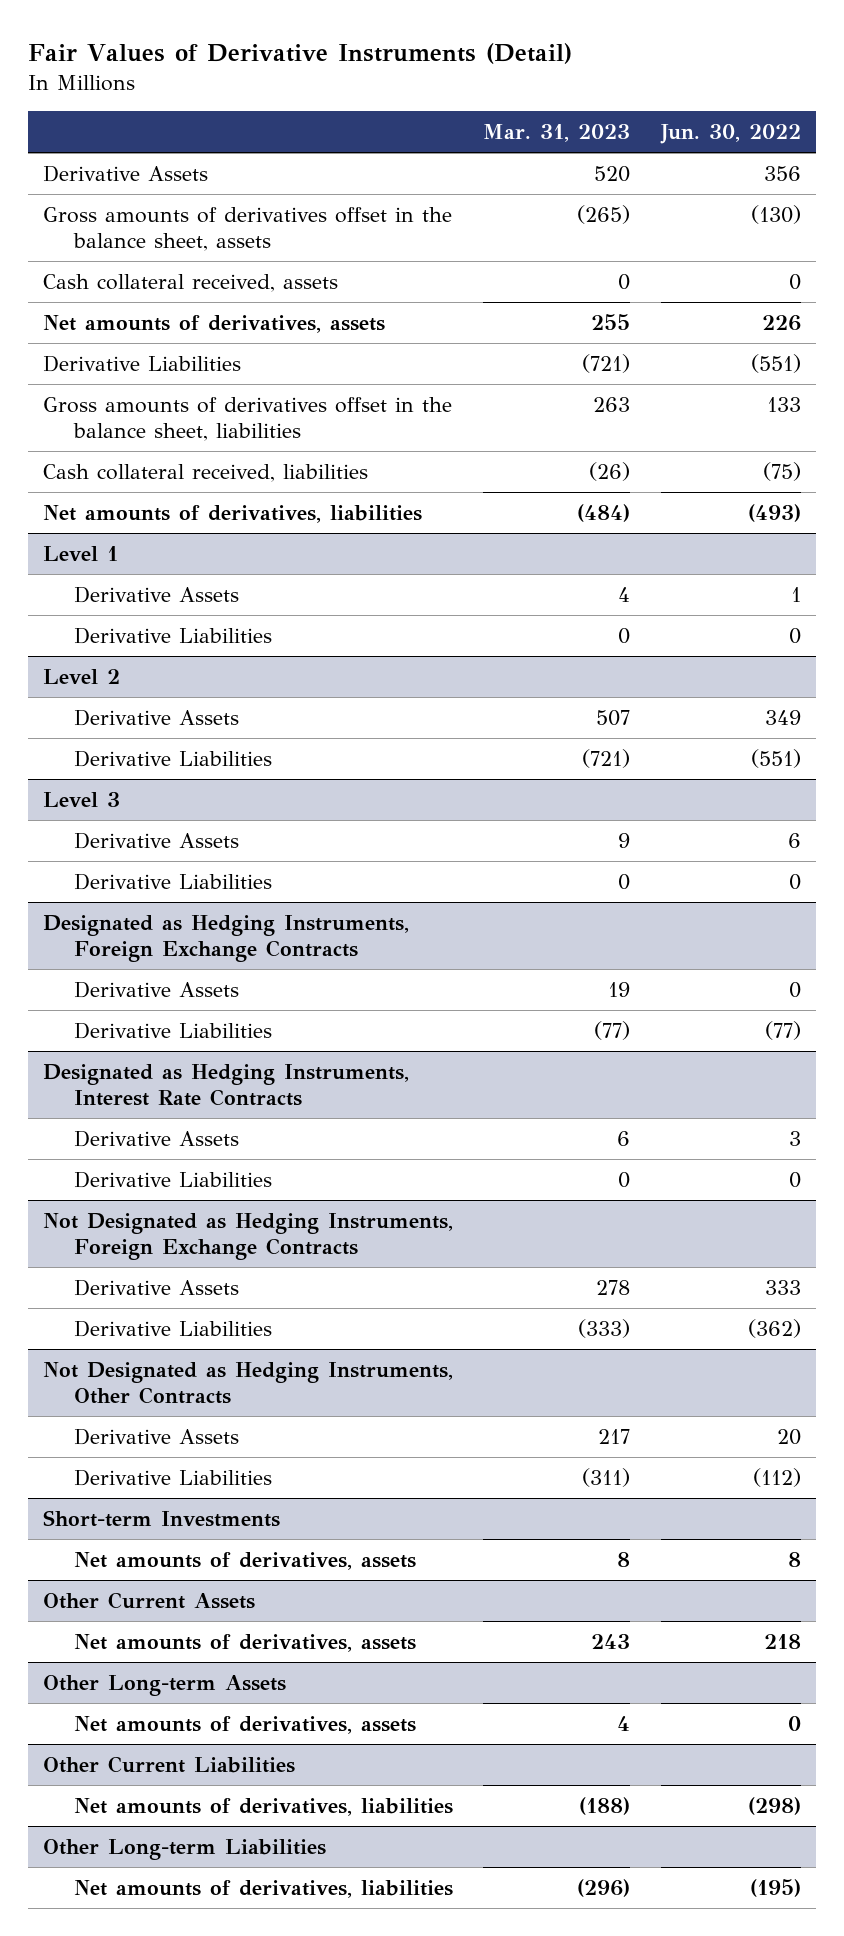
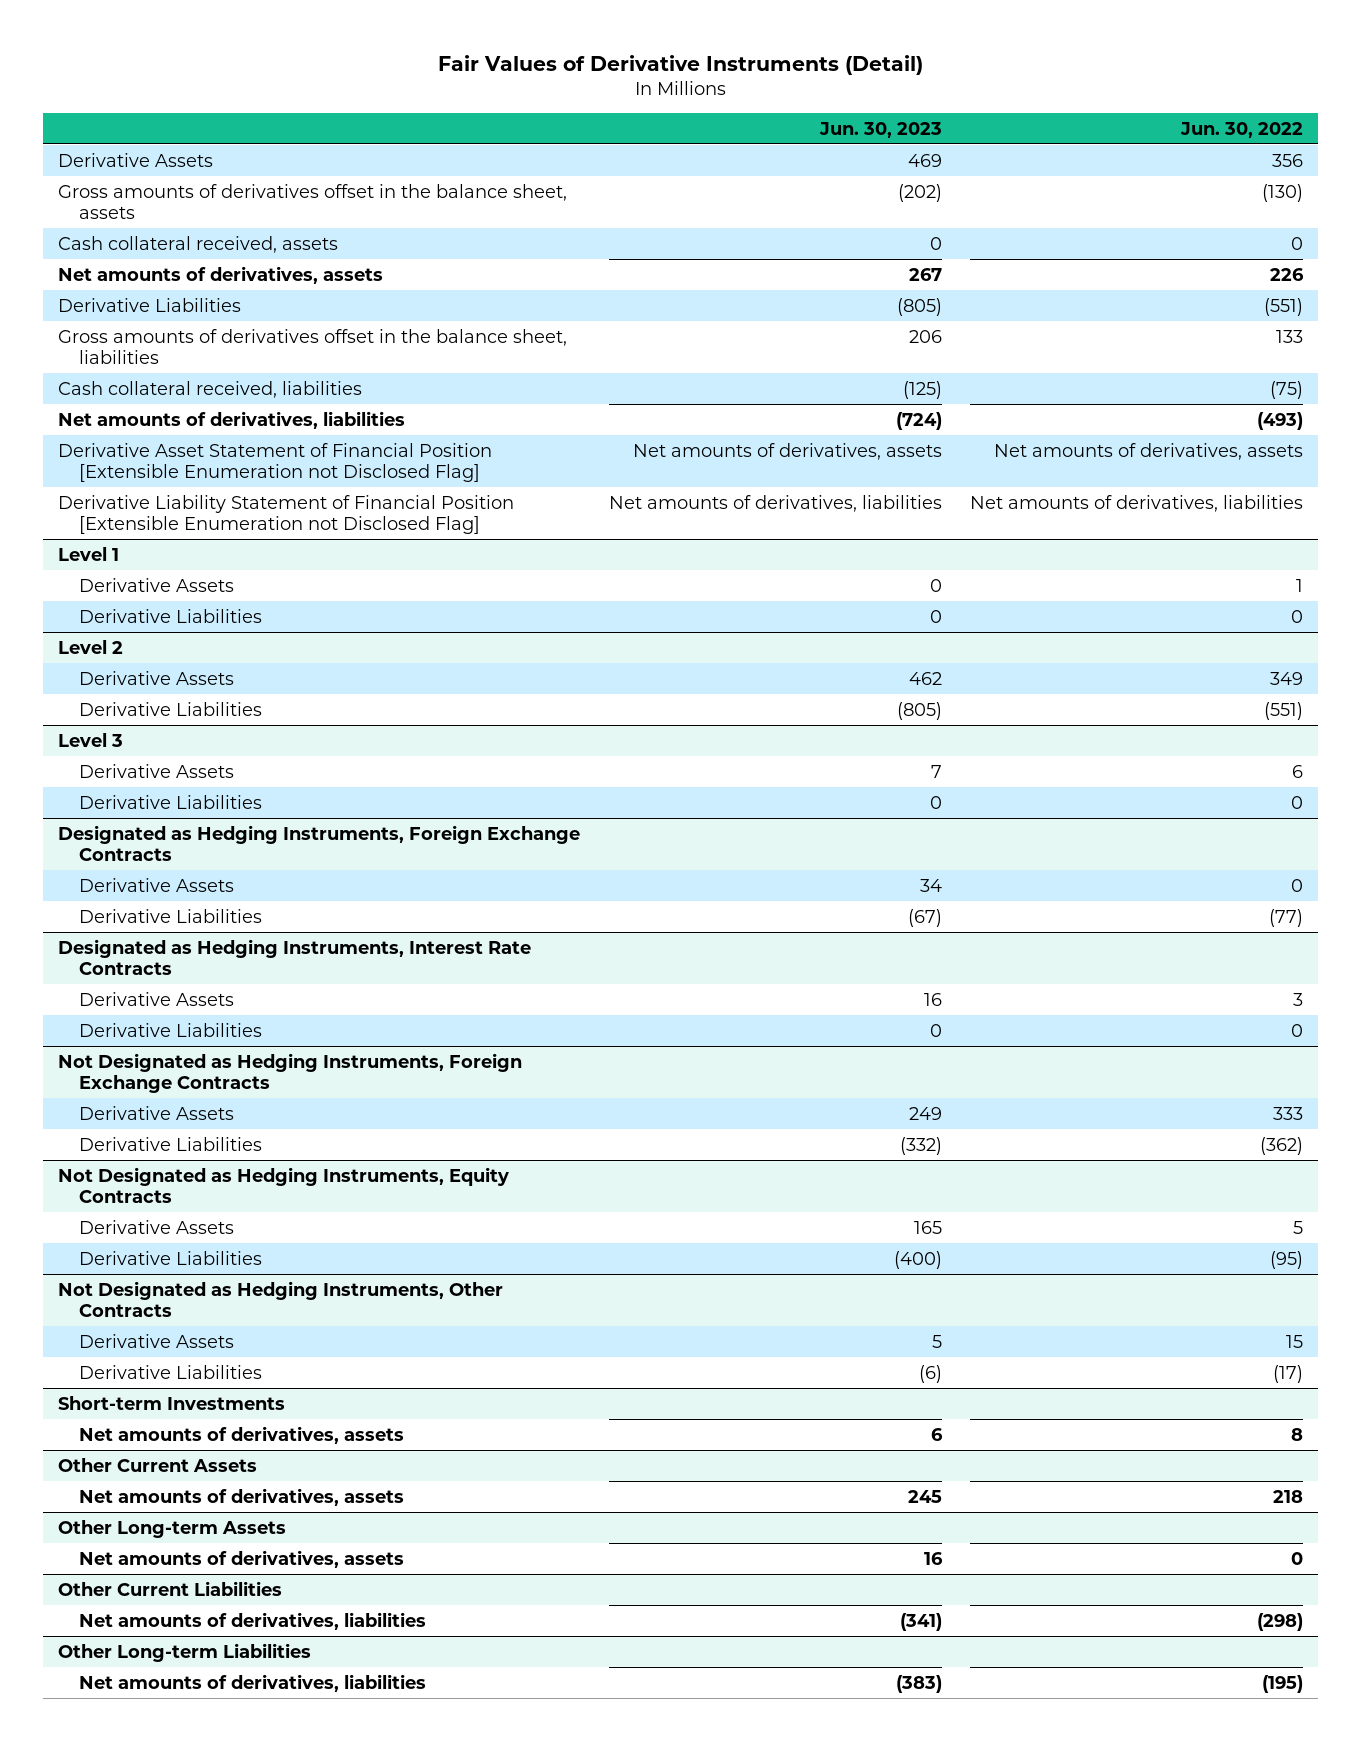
[483,123,631,142] Mar. 31, 2023 -> none
none -> [818,121,942,138] Jun. 30, 2023
none -> [57,442,492,482] Derivative Asset Statement of Financial Position [Extensible Enumeration not Disclosed Flag]
none -> [57,494,514,534] Derivative Liability Statement of Financial Position [Extensible Enumeration not Disclosed Flag]
none -> [57,1166,509,1203] Not Designated as Hedging Instruments, Equity Contracts
none -> [78,1219,234,1234] Derivative Assets
none -> [78,1250,262,1265] Derivative Liabilities
[776,1428,801,1445] 20 -> [1286,1334,1304,1348] 15
[752,1467,801,1487] (112) -> [1273,1364,1304,1383] (17)

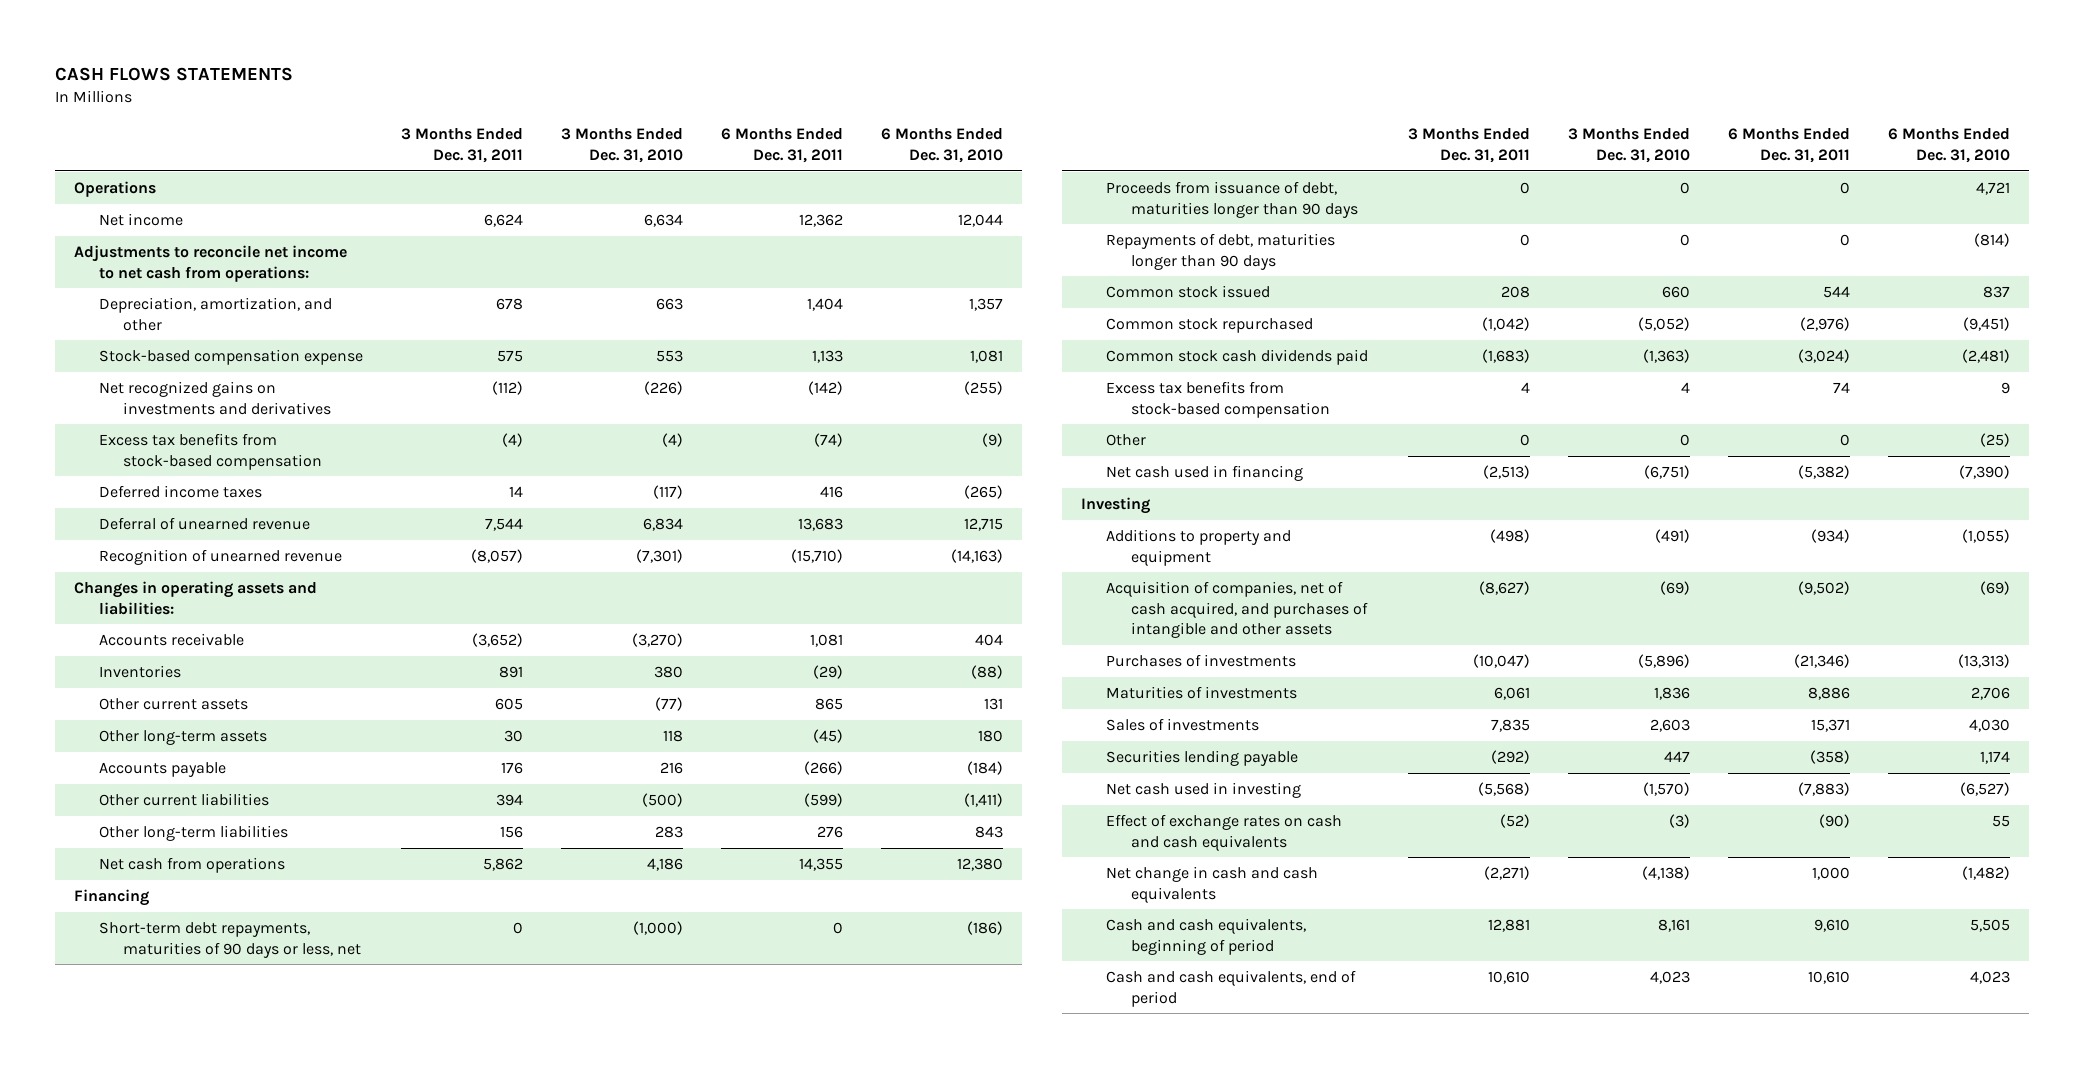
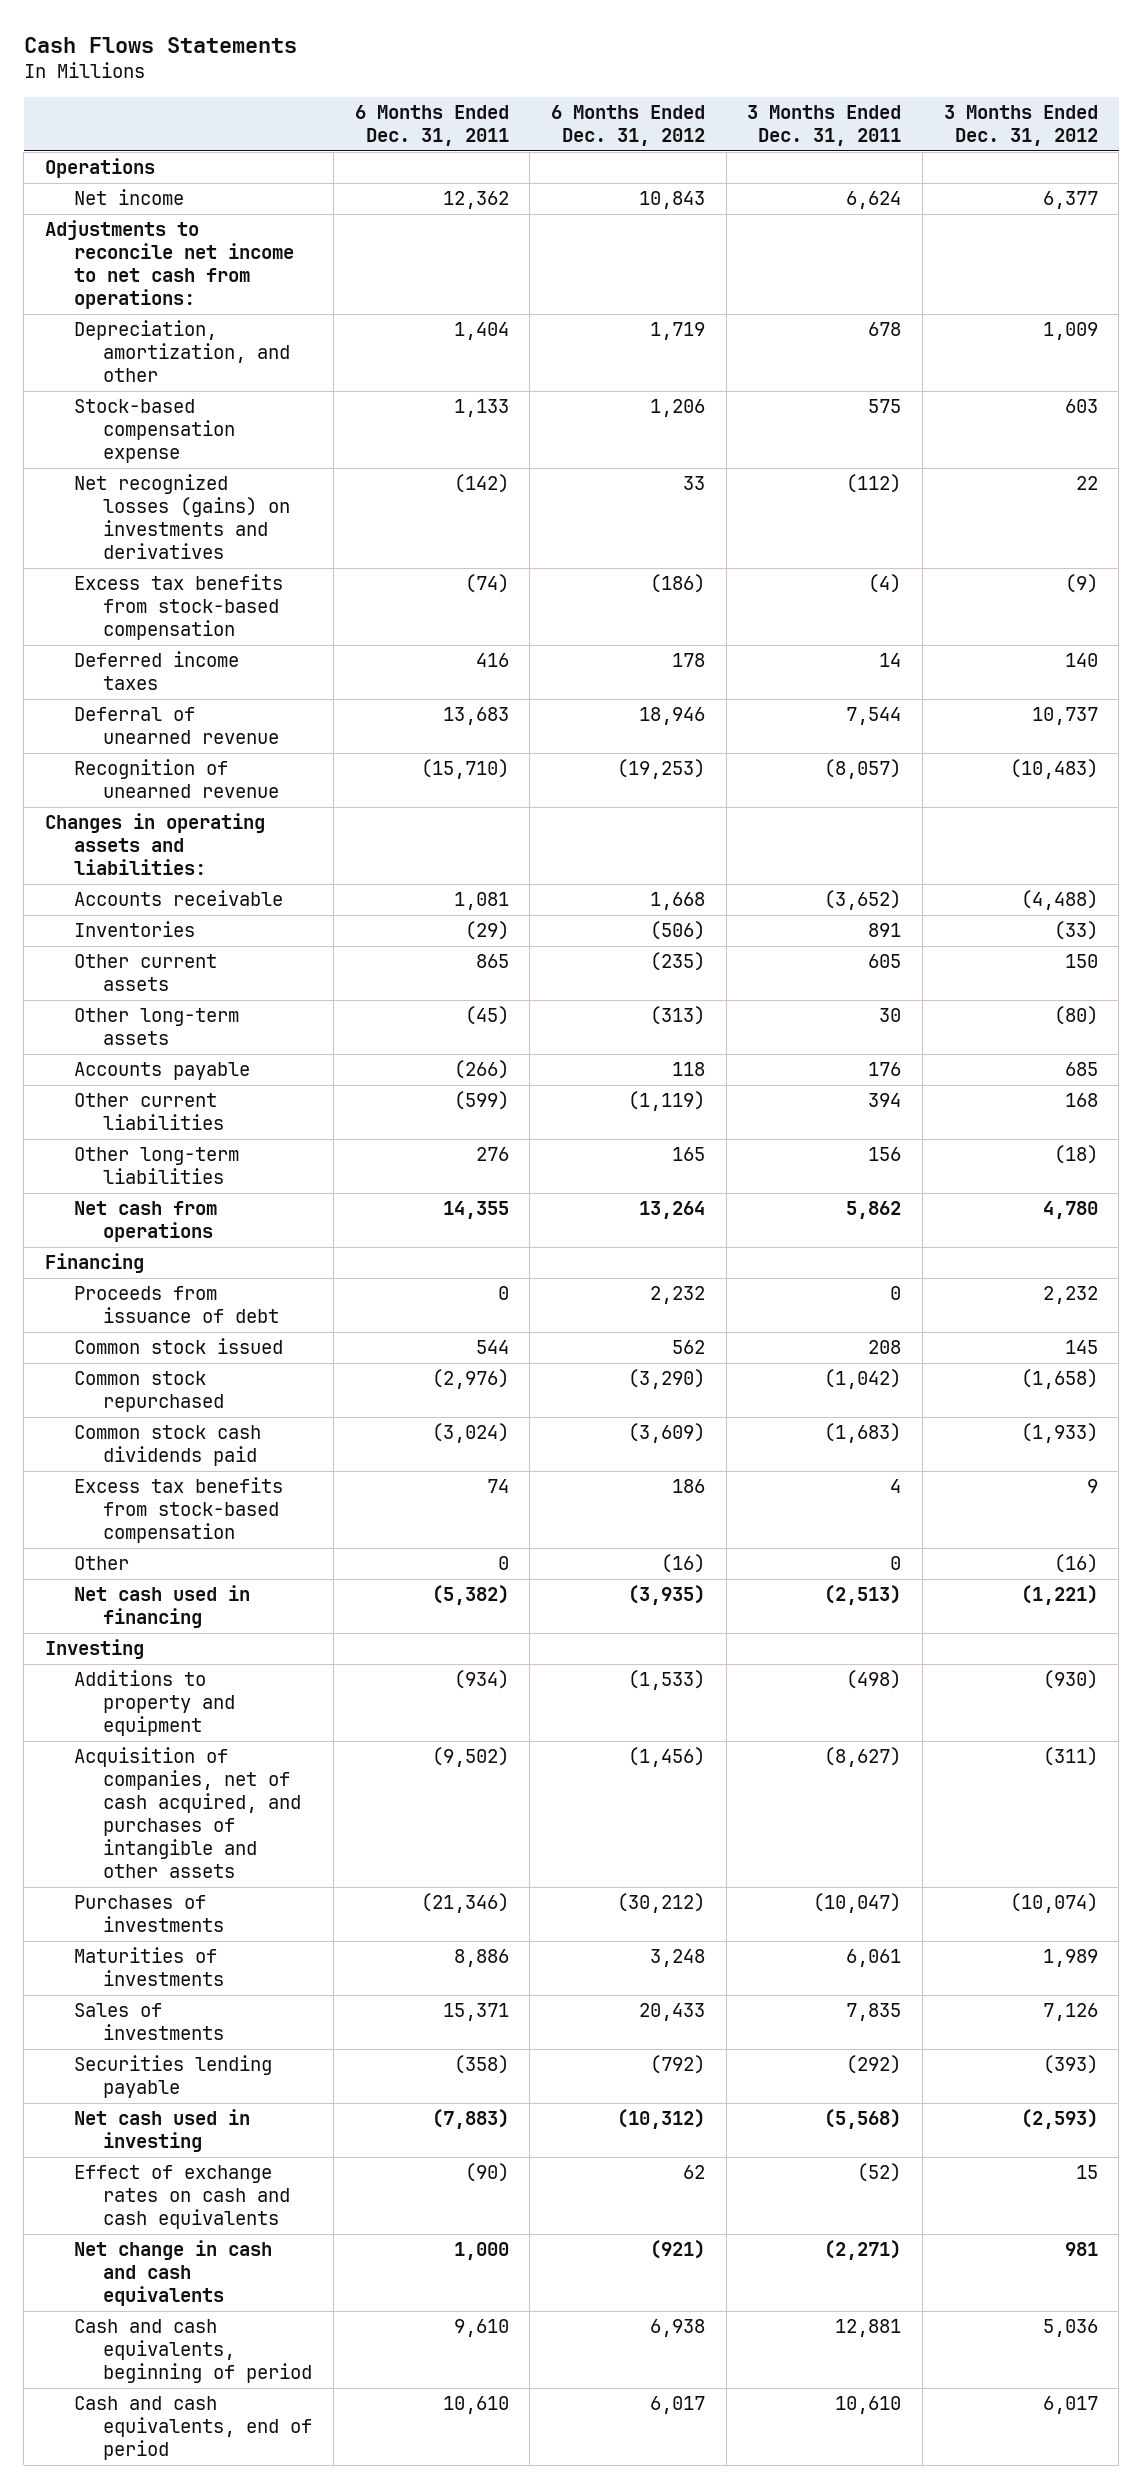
[55,67,294,82] CASH FLOWS STATEMENTS -> [23,36,297,53] Cash Flows Statements
[560,128,683,164] 3 Months Ended Dec. 31, 2010 -> none
[880,128,1003,164] 6 Months Ended Dec. 31, 2010 -> none
none -> [551,105,706,147] 6 Months Ended Dec. 31, 2012
none -> [943,105,1098,147] 3 Months Ended Dec. 31, 2012
[98,380,332,415] Net recognized gains on investments and derivatives -> [74,474,291,560] Net recognized losses (gains) on investments and derivatives
[98,921,362,958] Short-term debt repayments, maturities of 90 days or less, net -> none
[1105,232,1335,270] Repayments of debt, maturities longer than 90 days -> none
[1105,180,1358,218] Proceeds from issuance of debt, maturities longer than 90 days -> [74,1286,280,1324] Proceeds from issuance of debt

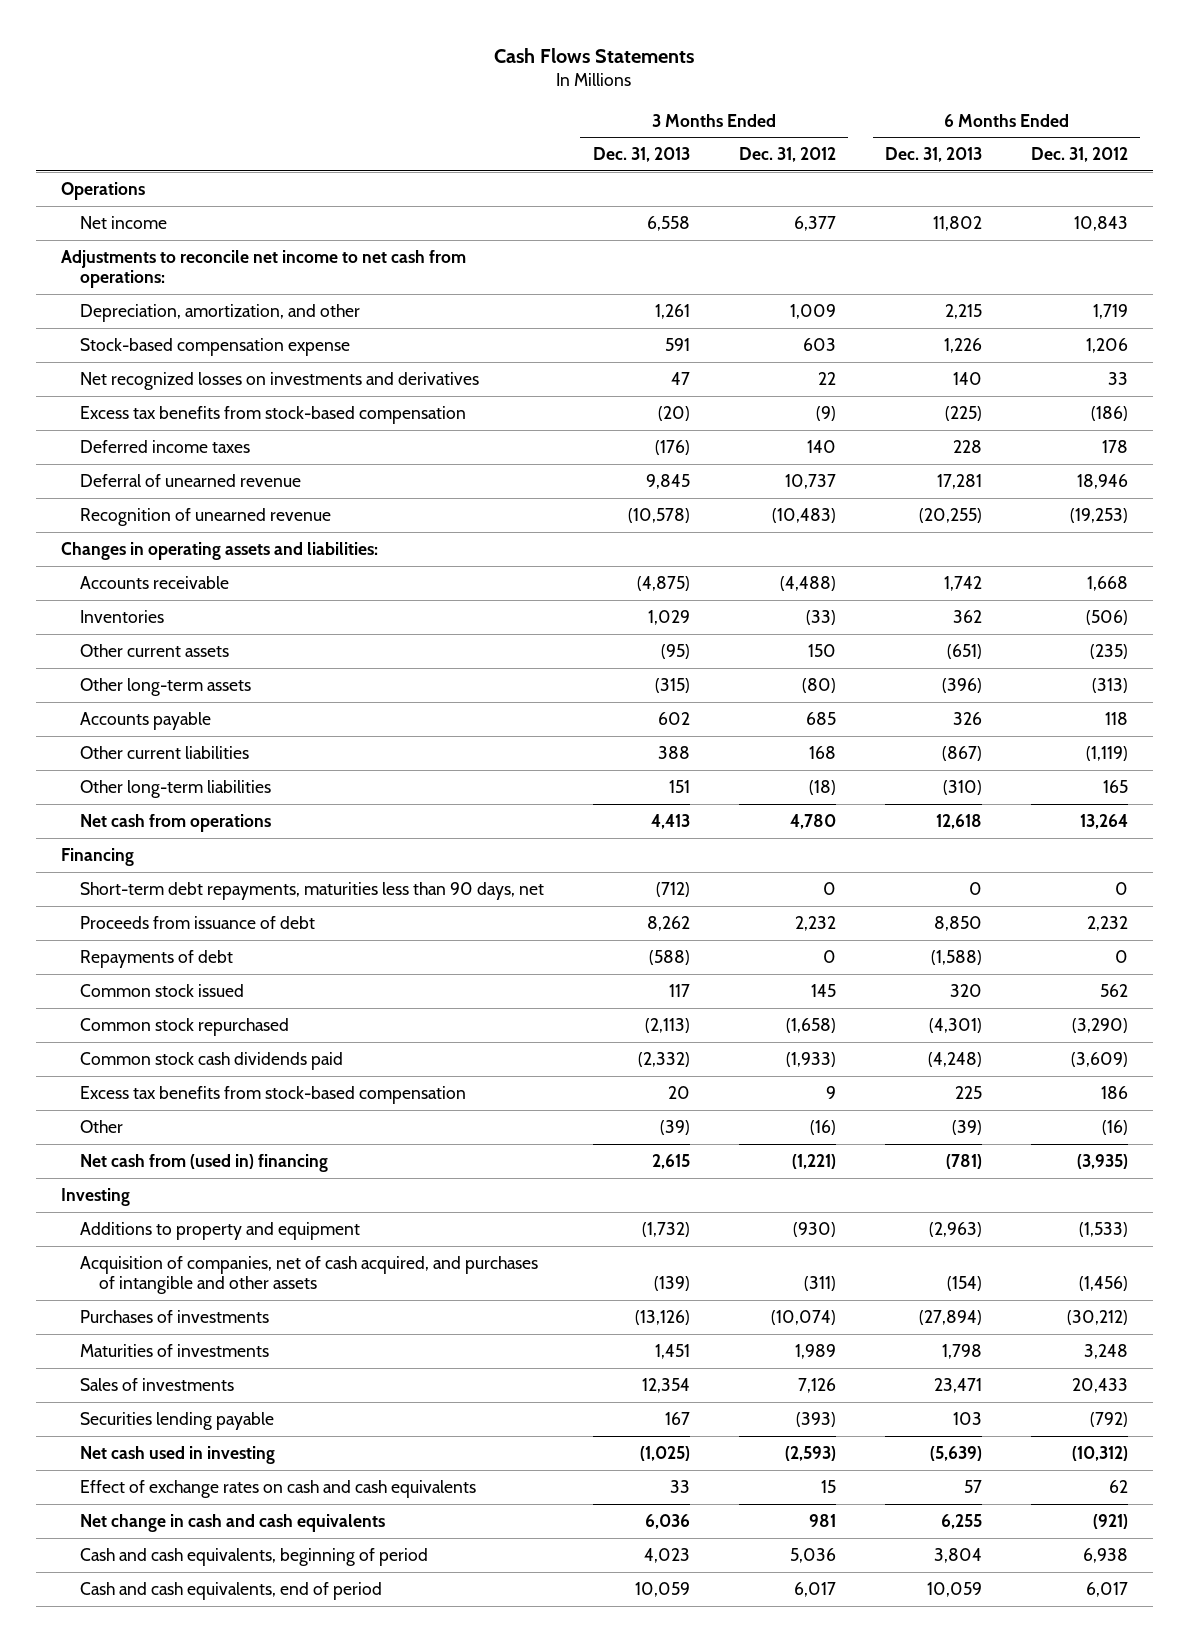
[354,105,509,147] 6 Months Ended Dec. 31, 2011 -> none
[747,105,902,147] 3 Months Ended Dec. 31, 2011 -> none
none -> [592,147,690,163] Dec. 31, 2013
none -> [885,147,983,163] Dec. 31, 2013
[74,474,291,560] Net recognized losses (gains) on investments and derivatives -> [79,371,479,390] Net recognized losses on investments and derivatives
none -> [79,881,544,900] Short-term debt repayments, maturities less than 90 days, net
none -> [79,949,233,968] Repayments of debt
[74,1585,251,1629] Net cash used in financing -> [79,1153,328,1172] Net cash from (used in) financing

